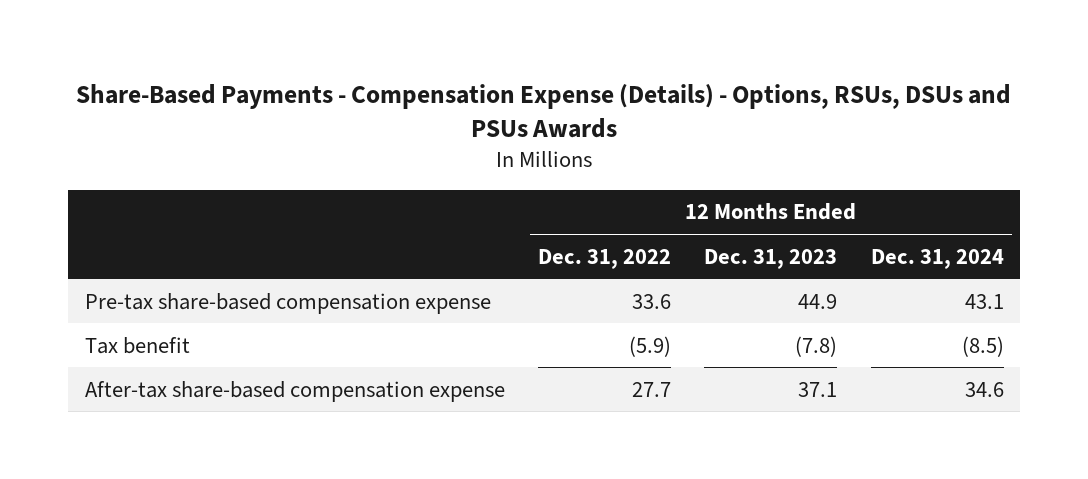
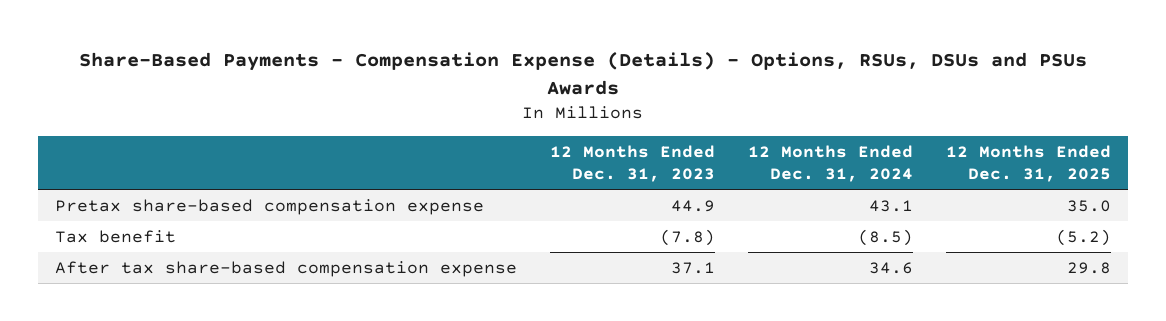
[537,248,671,269] Dec. 31, 2022 -> none
none -> [946,144,1112,182] 12 Months Ended Dec. 31, 2025
[84,292,491,314] Pre-tax share-based compensation expense -> [54,199,484,216] Pretax share-based compensation expense
[84,380,505,402] After-tax share-based compensation expense -> [54,261,517,278] After tax share-based compensation expense

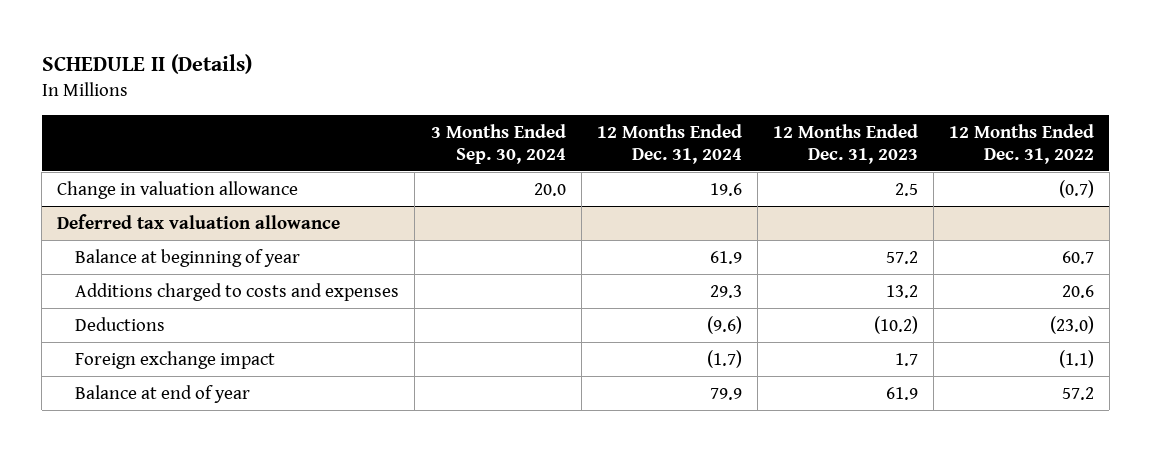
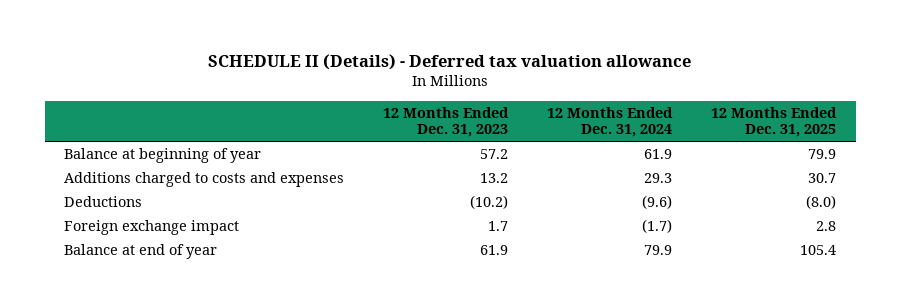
[41,53,252,74] SCHEDULE II (Details) -> [208,54,692,71] SCHEDULE II (Details) - Deferred tax valuation allowance
[430,123,566,164] 3 Months Ended Sep. 30, 2024 -> none
[948,123,1094,164] 12 Months Ended Dec. 31, 2022 -> none
none -> [711,106,838,138] 12 Months Ended Dec. 31, 2025
[57,180,299,199] Change in valuation allowance -> none
[57,213,341,229] Deferred tax valuation allowance -> none

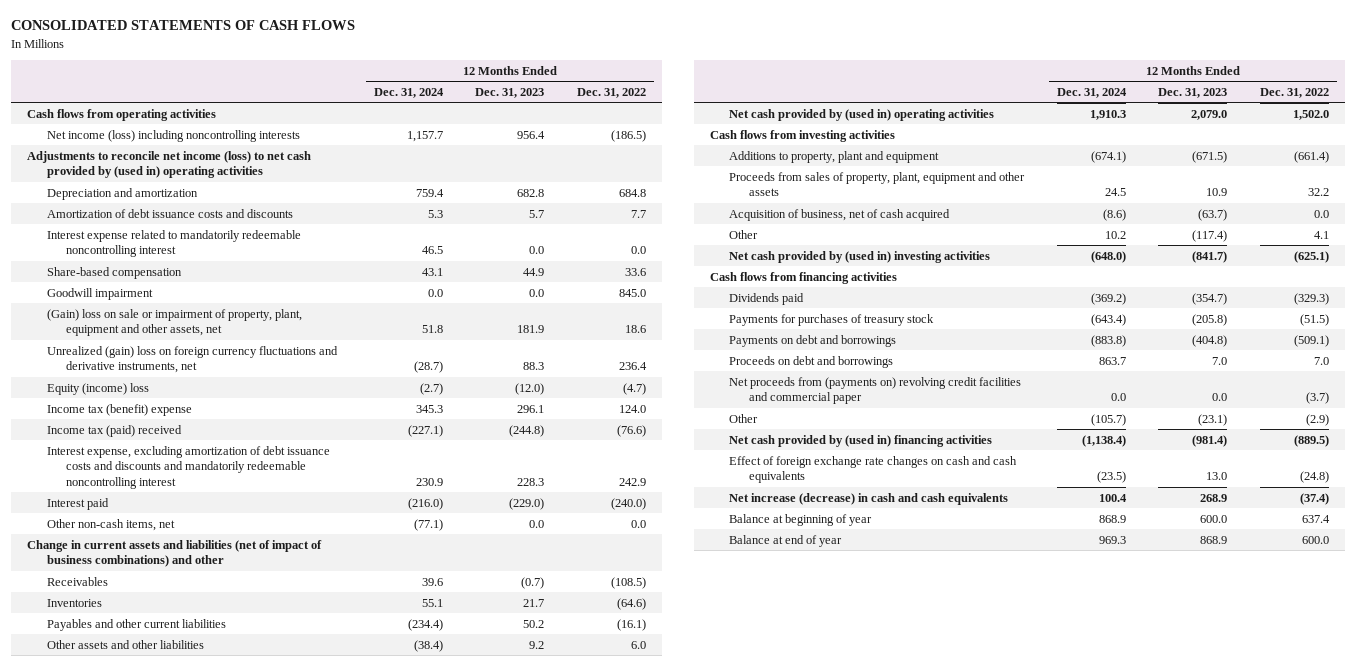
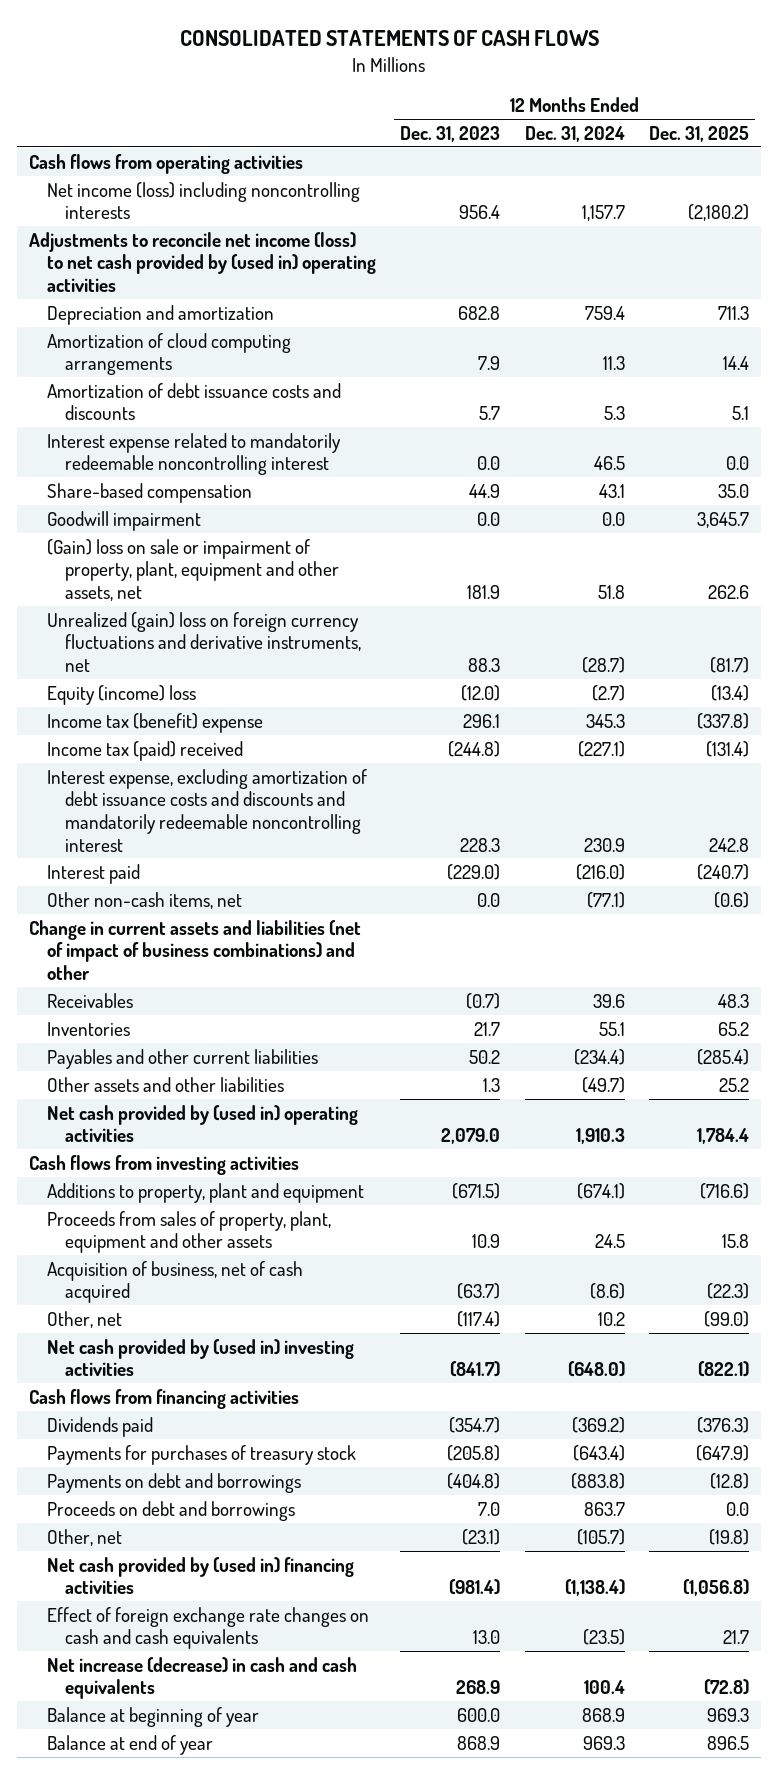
[576,87,646,98] Dec. 31, 2022 -> none
none -> [649,126,750,143] Dec. 31, 2025
none -> [47,332,292,376] Amortization of cloud computing arrangements
[413,639,443,652] (38.4) -> [581,1076,625,1093] (49.7)
[529,640,545,649] 9.2 -> [483,1077,501,1092] 1.3
[729,229,759,239] Other -> [47,1310,123,1328] Other, net
[729,376,1022,405] Net proceeds from (payments on) revolving credit facilities and commercial paper -> none
[729,413,759,423] Other -> [47,1528,123,1546] Other, net

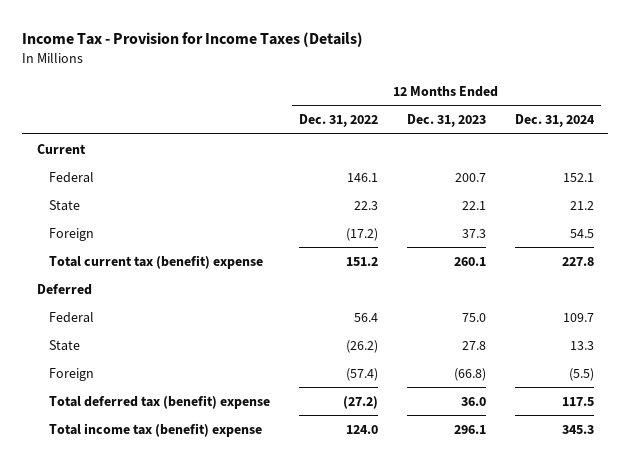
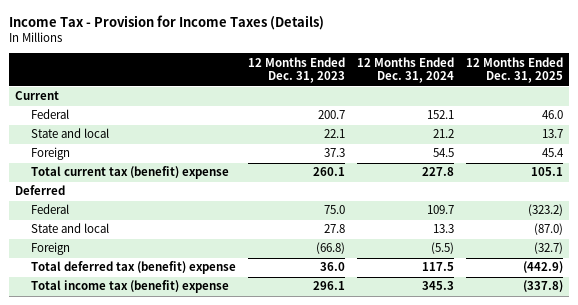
[299,114,379,128] Dec. 31, 2022 -> none
none -> [465,56,563,84] 12 Months Ended Dec. 31, 2025
[49,199,81,211] State -> [30,128,109,139] State and local
[49,339,81,351] State -> [30,223,109,234] State and local

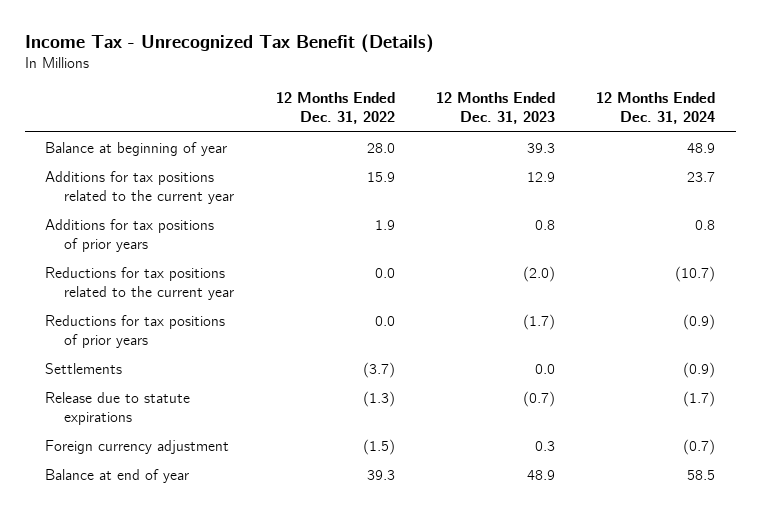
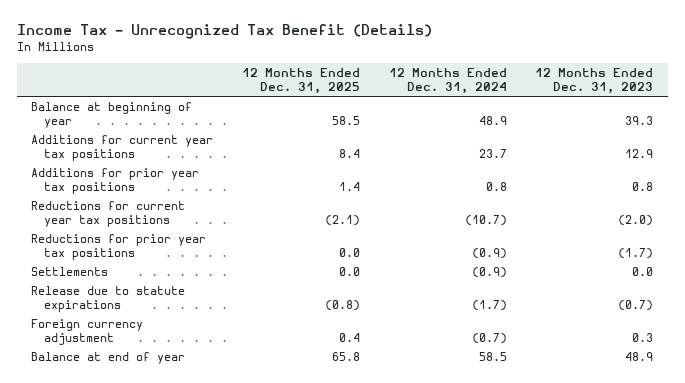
[275,92,395,125] 12 Months Ended Dec. 31, 2022 -> none
none -> [241,67,360,95] 12 Months Ended Dec. 31, 2025
[45,170,235,204] Additions for tax positions related to the current year -> [31,134,214,162] Additions for current year tax positions
[45,218,215,252] Additions for tax positions of prior years -> [31,167,200,195] Additions for prior year tax positions
[45,266,235,300] Reductions for tax positions related to the current year -> [31,200,186,228] Reductions for current year tax positions
[45,314,226,348] Reductions for tax positions of prior years -> [31,233,207,261] Reductions for prior year tax positions

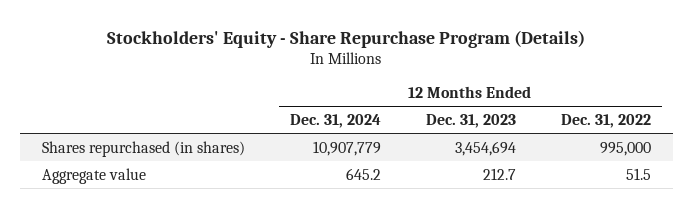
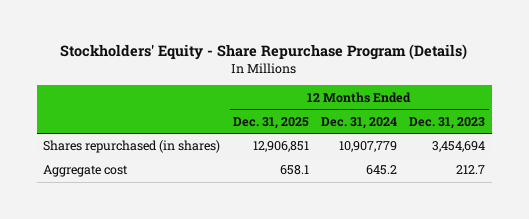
[560,114,651,129] Dec. 31, 2022 -> none
none -> [232,116,309,129] Dec. 31, 2025
[42,167,147,184] Aggregate value -> [43,165,129,178] Aggregate cost

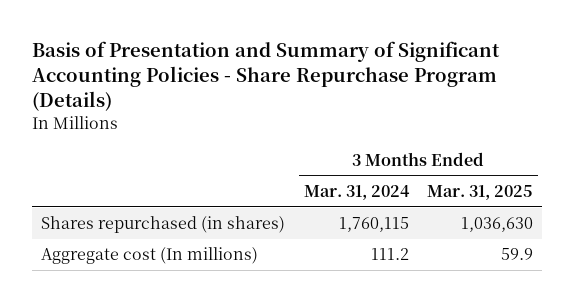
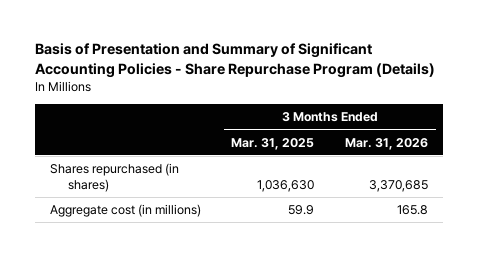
[303,185,410,201] Mar. 31, 2024 -> none
none -> [344,137,428,150] Mar. 31, 2026
[41,247,259,265] Aggregate cost (In millions) -> [49,204,201,218] Aggregate cost (in millions)

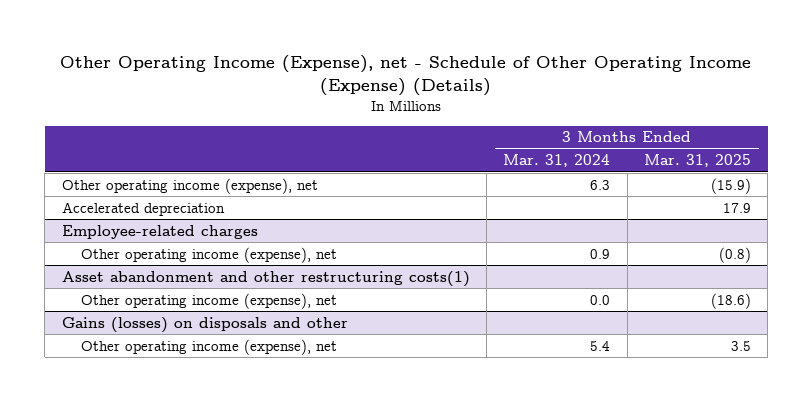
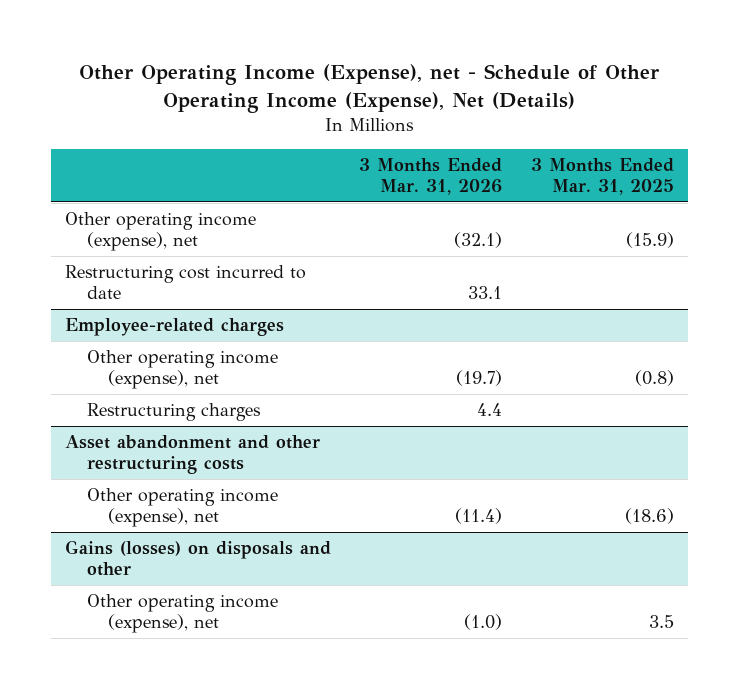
[60,54,752,96] Other Operating Income (Expense), net - Schedule of Other Operating Income (Expense) (Details) -> [79,63,661,113] Other Operating Income (Expense), net - Schedule of Other Operating Income (Expense), Net (Details)
[503,154,611,168] Mar. 31, 2024 -> none
none -> [359,157,503,196] 3 Months Ended Mar. 31, 2026
[61,201,225,216] Accelerated depreciation -> none
none -> [64,265,306,300] Restructuring cost incurred to date
none -> [86,403,261,422] Restructuring charges
[61,270,470,287] Asset abandonment and other restructuring costs(1) -> [64,435,320,475] Asset abandonment and other restructuring costs

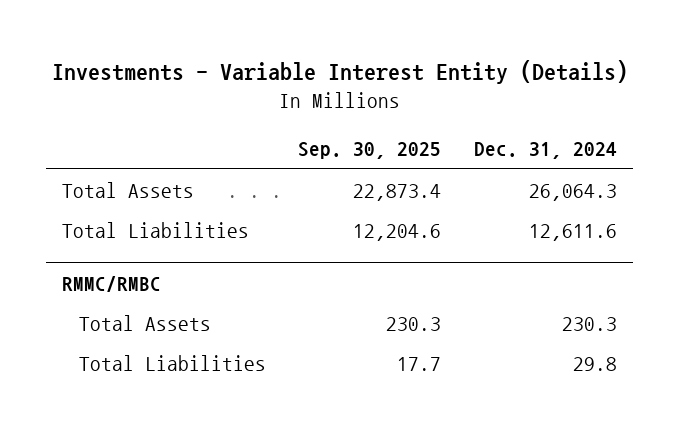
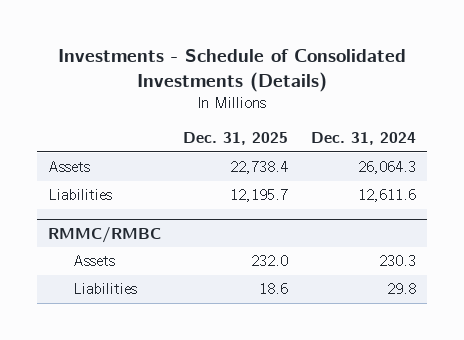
[51,59,628,84] Investments - Variable Interest Entity (Details) -> [57,48,406,92] Investments - Schedule of Consolidated Investments (Details)
[298,142,442,160] Sep. 30, 2025 -> none
none -> [183,132,289,146] Dec. 31, 2025
[62,181,195,198] Total Assets -> [48,161,91,173] Assets
[62,221,250,238] Total Liabilities -> [48,189,113,201] Liabilities
[79,314,212,331] Total Assets -> [73,255,116,267] Assets
[79,354,267,371] Total Liabilities -> [73,283,138,295] Liabilities

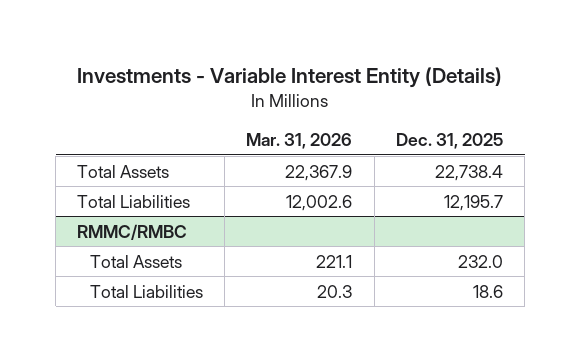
[57,48,406,92] Investments - Schedule of Consolidated Investments (Details) -> [77,67,503,89] Investments - Variable Interest Entity (Details)
[310,132,416,146] Dec. 31, 2024 -> none
none -> [246,133,353,150] Mar. 31, 2026
[48,161,91,173] Assets -> [77,164,170,178] Total Assets
[48,189,113,201] Liabilities -> [77,194,191,208] Total Liabilities
[73,255,116,267] Assets -> [89,254,182,268] Total Assets
[73,283,138,295] Liabilities -> [89,284,203,298] Total Liabilities

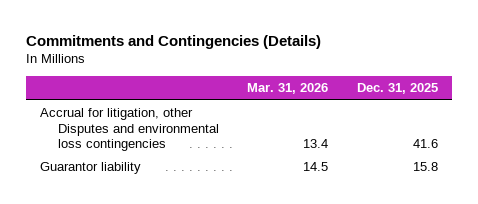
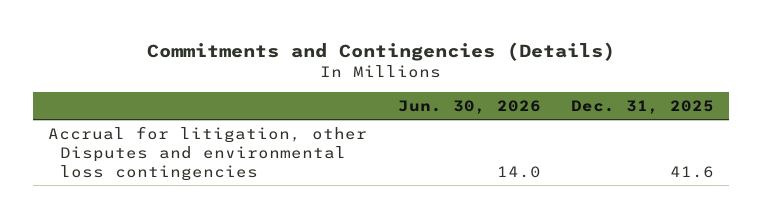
[247,83,329,95] Mar. 31, 2026 -> none
none -> [397,100,541,115] Jun. 30, 2026
[40,162,142,175] Guarantor liability -> none

